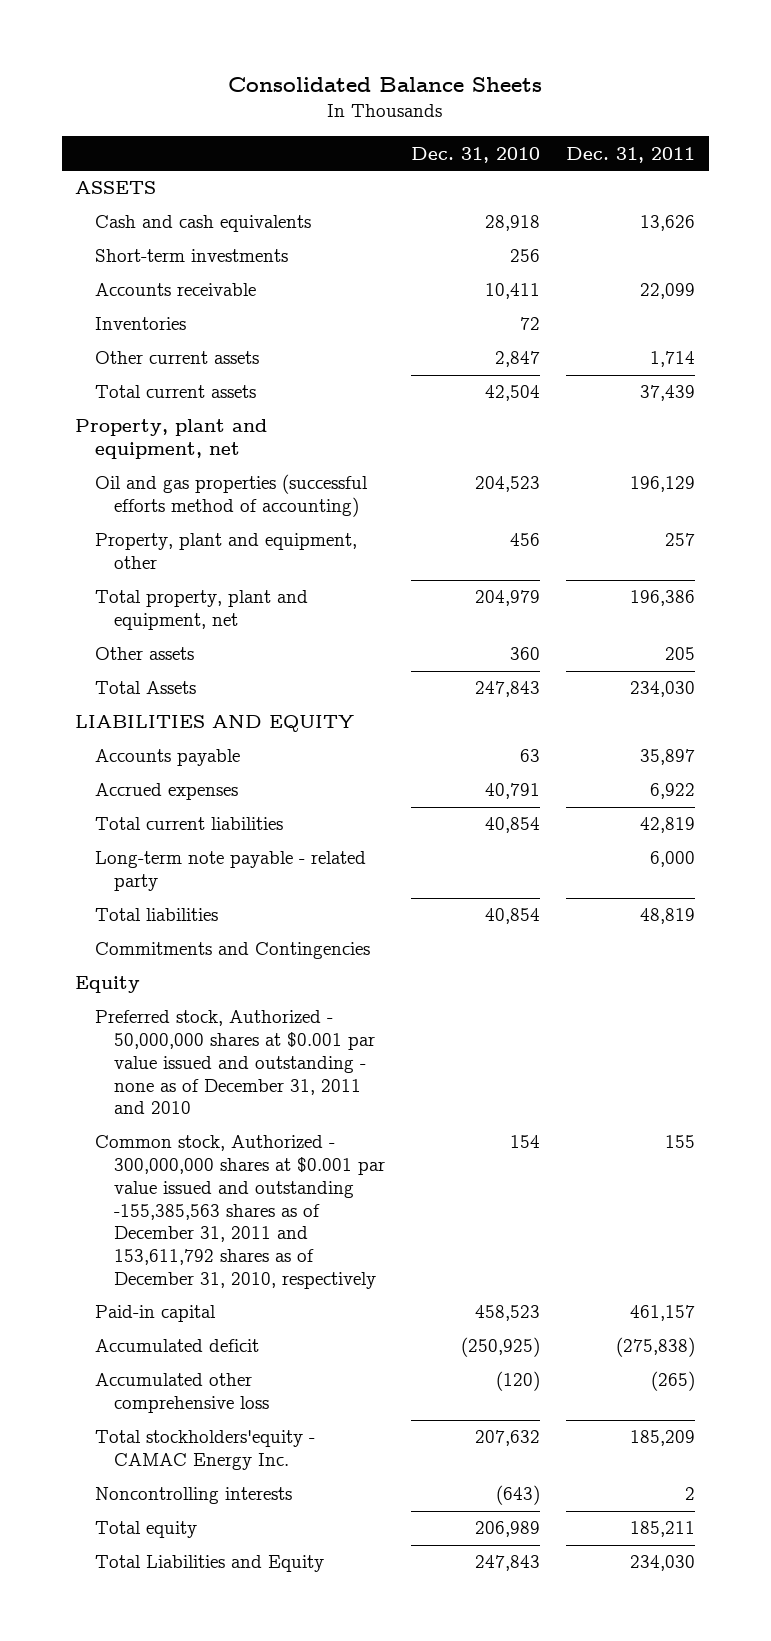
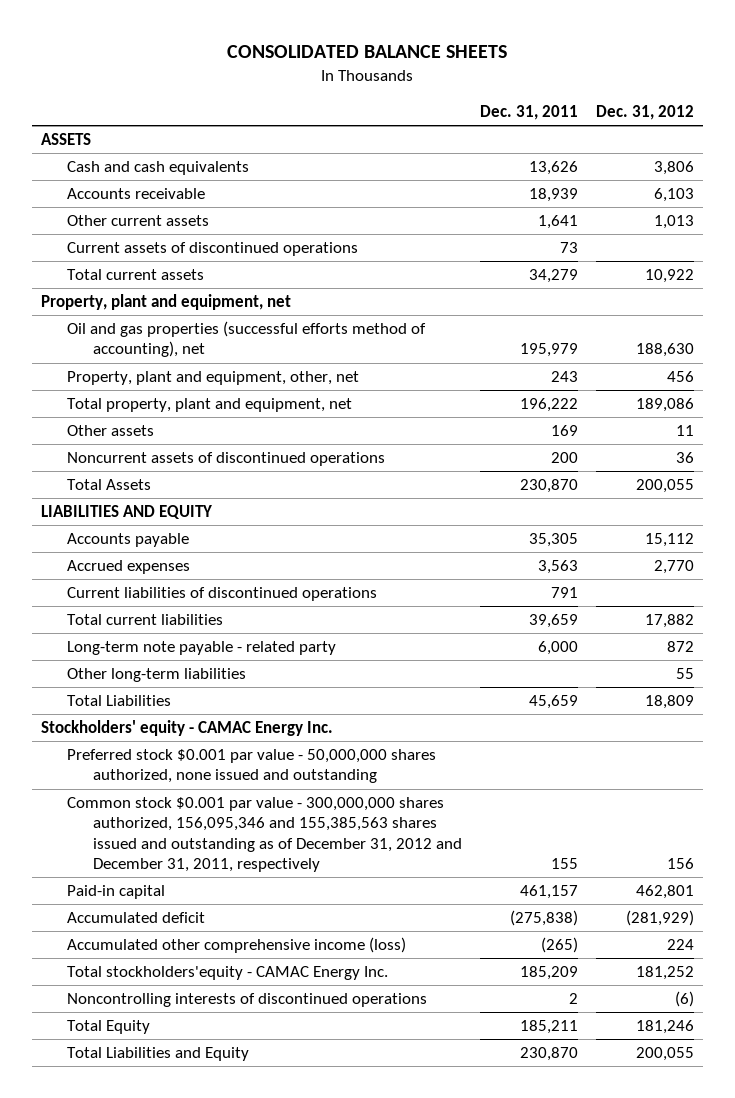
[228,76,543,92] Consolidated Balance Sheets -> [227,45,508,59] CONSOLIDATED BALANCE SHEETS
[411,146,541,163] Dec. 31, 2010 -> none
none -> [595,105,694,121] Dec. 31, 2012
[94,249,288,263] Short-term investments -> none
[94,317,186,331] Inventories -> none
[640,283,696,300] 22,099 -> [529,188,579,203] 18,939
[650,351,696,368] 1,714 -> [538,215,579,230] 1,641
none -> [67,242,359,257] Current assets of discontinued operations
[640,385,696,402] 37,439 -> [529,269,579,284] 34,279
[94,474,368,518] Oil and gas properties (successful efforts method of accounting) -> [67,321,427,358] Oil and gas properties (successful efforts method of accounting), net
[630,476,696,493] 196,129 -> [520,343,579,358] 195,979
[94,533,357,570] Property, plant and equipment, other -> [67,371,360,386] Property, plant and equipment, other, net
[665,533,696,547] 257 -> [551,371,579,383] 243
[630,590,696,607] 196,386 -> [520,398,579,413] 196,222
[665,647,696,661] 205 -> [551,425,579,437] 169
none -> [67,452,386,467] Noncurrent assets of discontinued operations
[630,681,696,698] 234,030 -> [520,479,579,494] 230,870
[640,749,696,766] 35,897 -> [529,533,579,548] 35,305
[650,783,696,800] 6,922 -> [538,560,579,575] 3,563
none -> [67,587,378,602] Current liabilities of discontinued operations
[640,817,696,834] 42,819 -> [529,614,579,629] 39,659
[94,942,370,960] Commitments and Contingencies -> none
none -> [67,668,247,683] Other long-term liabilities
[94,908,218,922] Total liabilities -> [67,695,172,707] Total Liabilities
[640,908,696,925] 48,819 -> [529,695,579,710] 45,659
[75,976,141,994] Equity -> [41,720,334,737] Stockholders' equity - CAMAC Energy Inc.
[94,1010,376,1115] Preferred stock, Authorized - 50,000,000 shares at $0.001 par value issued and outstanding - none as of December 31, 2011 and 2010 -> [67,749,437,784] Preferred stock $0.001 par value - 50,000,000 shares authorized, none issued and outstanding
[94,1135,386,1289] Common stock, Authorized - 300,000,000 shares at $0.001 par value issued and outstanding -155,385,563 shares as of December 31, 2011 and 153,611,792 shares as of December 31, 2010, respectively -> [67,797,463,872] Common stock $0.001 par value - 300,000,000 shares authorized, 156,095,346 and 155,385,563 shares issued and outstanding as of December 31, 2012 and December 31, 2011, respectively
[94,1373,270,1414] Accumulated other comprehensive loss -> [67,937,407,954] Accumulated other comprehensive income (loss)
[94,1487,292,1505] Noncontrolling interests -> none
none -> [67,993,428,1008] Noncontrolling interests of discontinued operations
[94,1521,197,1539] Total equity -> [67,1020,151,1035] Total Equity
[630,1555,696,1572] 234,030 -> [520,1047,579,1062] 230,870

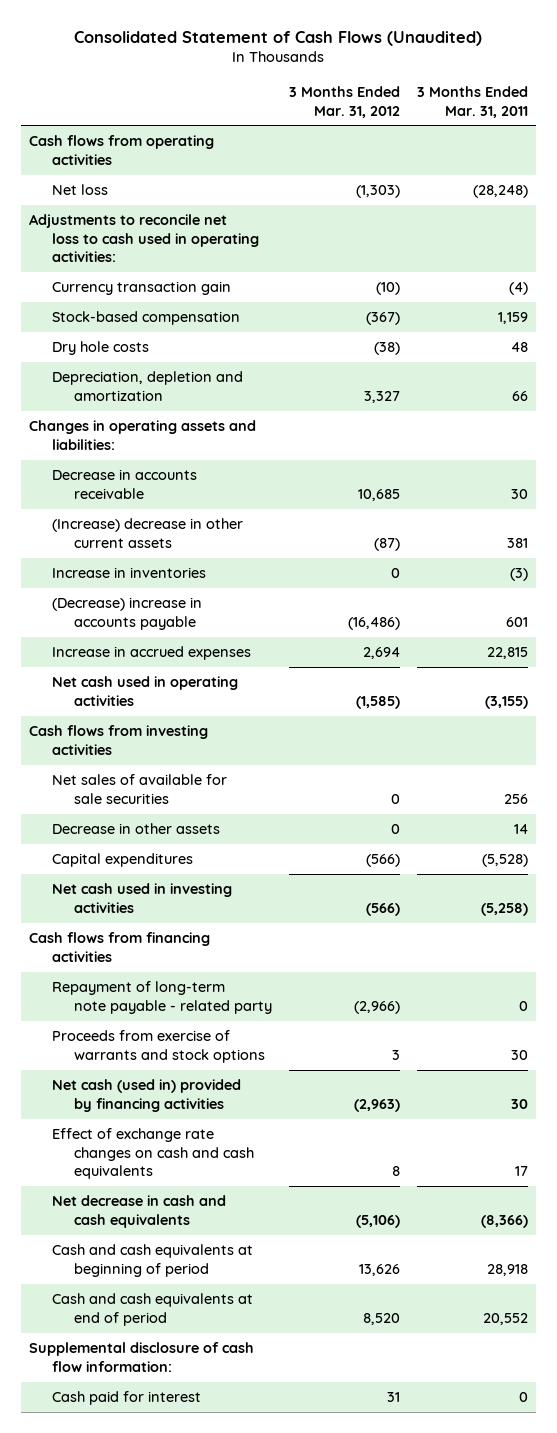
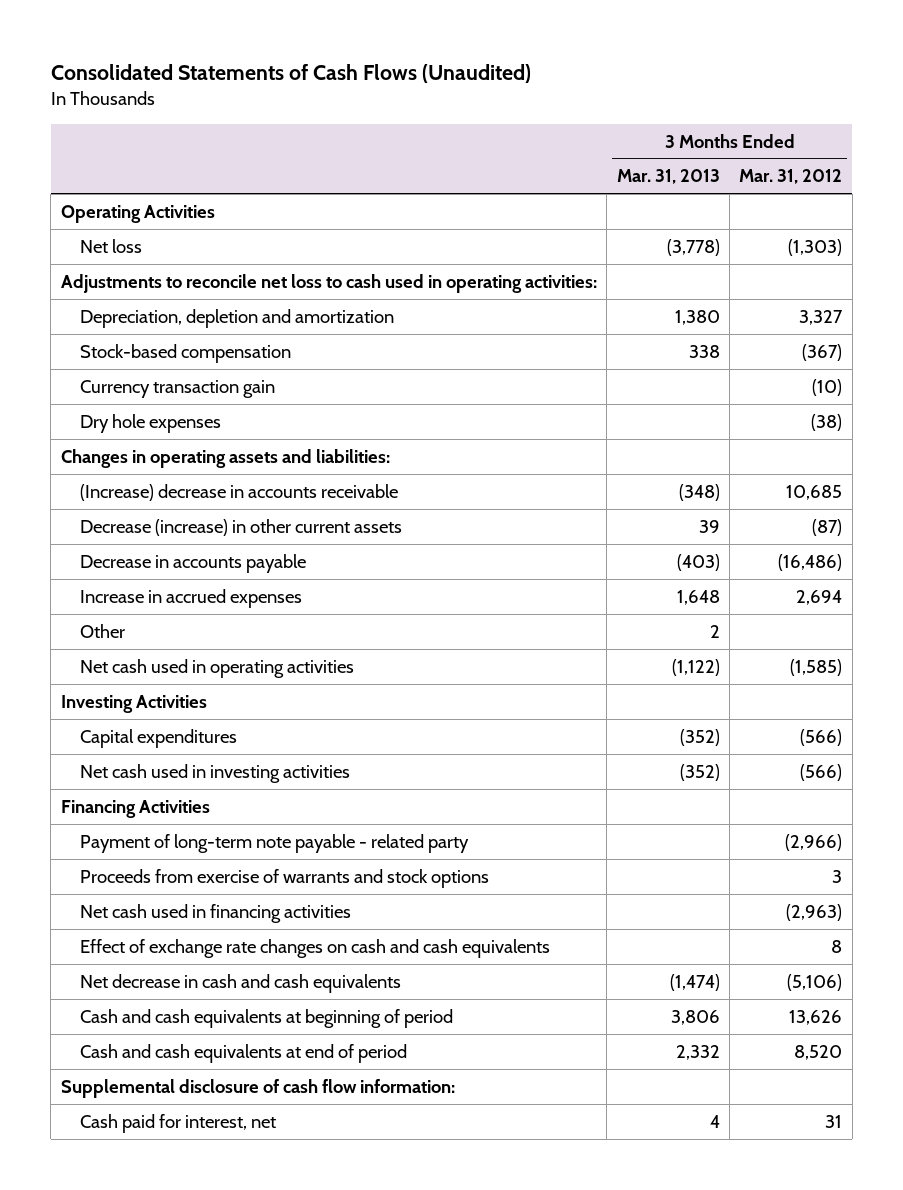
[74,30,483,46] Consolidated Statement of Cash Flows (Unaudited) -> [50,63,531,83] Consolidated Statements of Cash Flows (Unaudited)
[416,85,528,118] 3 Months Ended Mar. 31, 2011 -> none
none -> [616,169,720,185] Mar. 31, 2013
[28,135,214,165] Cash flows from operating activities -> [60,204,215,223] Operating Activities
[51,341,149,356] Dry hole costs -> none
[51,311,240,326] Stock-based compensation -> [79,343,291,363] Stock-based compensation
[51,281,231,296] Currency transaction gain -> [79,379,275,398] Currency transaction gain
none -> [79,413,221,433] Dry hole expenses
[51,567,206,579] Increase in inventories -> none
[51,469,197,499] Decrease in accounts receivable -> [79,483,398,501] (Increase) decrease in accounts receivable
[51,518,243,548] (Increase) decrease in other current assets -> [79,518,402,536] Decrease (increase) in other current assets
[51,597,202,630] (Decrease) increase in accounts payable -> [79,553,306,573] Decrease in accounts payable
none -> [79,623,125,638] Other
[51,774,227,804] Net sales of available for sale securities -> none
[51,823,220,835] Decrease in other assets -> none
[28,725,208,755] Cash flows from investing activities -> [60,694,207,713] Investing Activities
[28,932,210,962] Cash flows from financing activities -> [60,799,210,818] Financing Activities
[51,981,273,1014] Repayment of long-term note payable - related party -> [79,833,469,853] Payment of long-term note payable - related party
[51,1079,241,1112] Net cash (used in) provided by financing activities -> [79,903,351,923] Net cash used in financing activities
[51,1391,201,1406] Cash paid for interest -> [79,1113,276,1133] Cash paid for interest, net

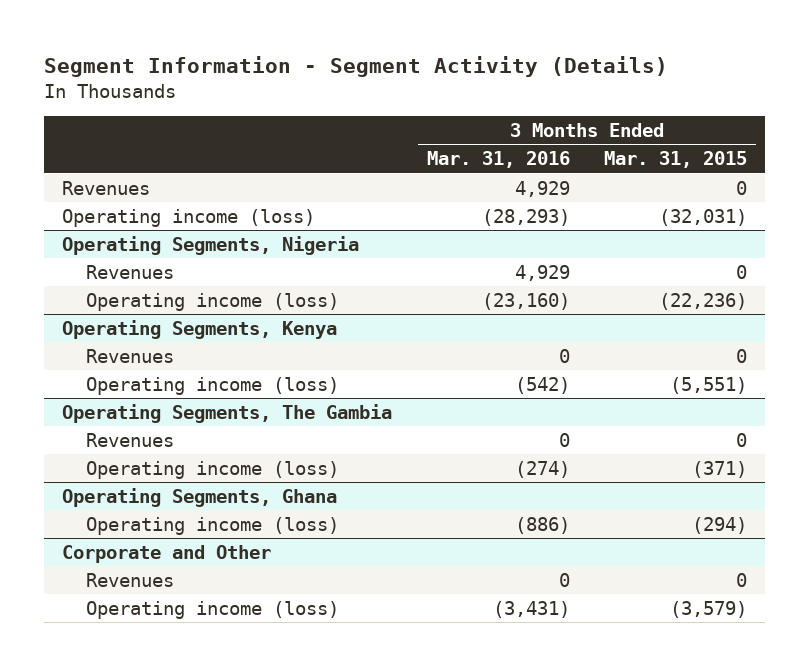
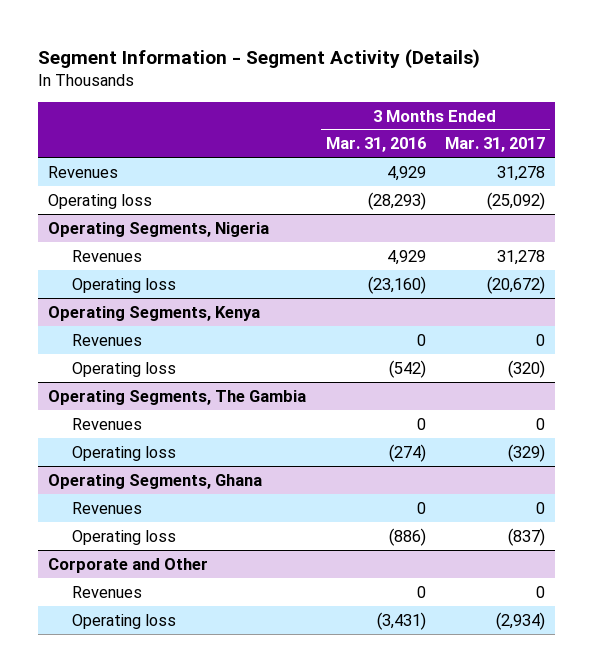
[604,151,748,169] Mar. 31, 2015 -> none
none -> [445,137,546,153] Mar. 31, 2017
[61,208,315,227] Operating income (loss) -> [47,193,152,209] Operating loss
[85,292,339,311] Operating income (loss) -> [72,277,177,293] Operating loss
[85,376,339,395] Operating income (loss) -> [72,361,177,377] Operating loss
[85,460,339,479] Operating income (loss) -> [72,445,177,461] Operating loss
none -> [72,501,143,514] Revenues
[85,516,339,535] Operating income (loss) -> [72,529,177,545] Operating loss
[85,600,339,619] Operating income (loss) -> [72,613,177,629] Operating loss

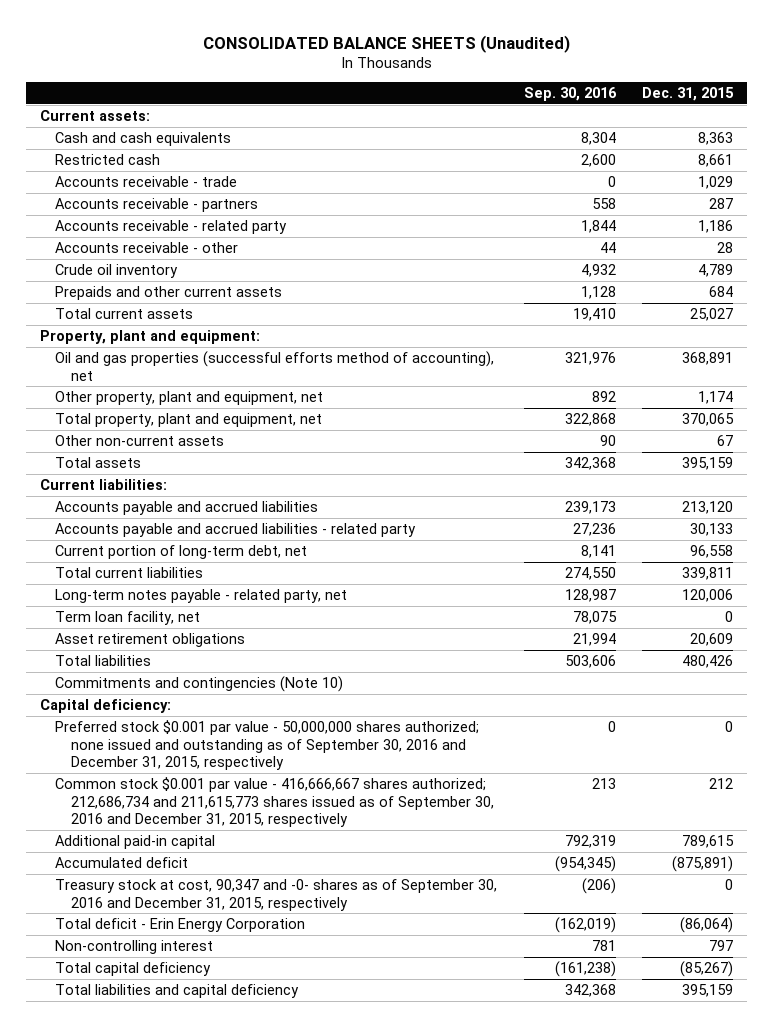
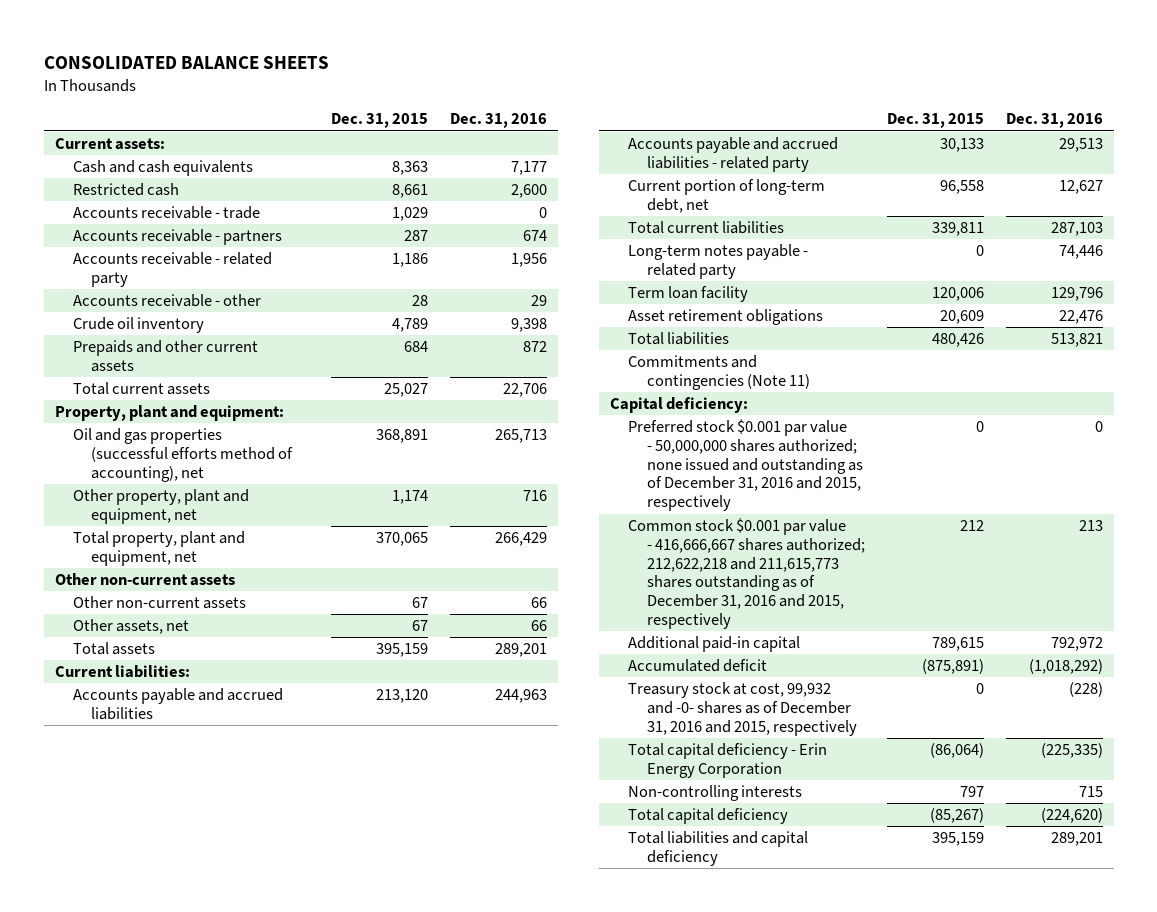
[202,34,570,53] CONSOLIDATED BALANCE SHEETS (Unaudited) -> [43,55,329,69] CONSOLIDATED BALANCE SHEETS
[523,87,617,102] Sep. 30, 2016 -> none
none -> [450,113,548,129] Dec. 31, 2016
none -> [54,573,235,587] Other non-current assets
none -> [72,619,189,635] Other assets, net
[55,610,201,625] Term loan facility, net -> none
none -> [628,244,809,279] Long-term notes payable - related party
[55,588,348,603] Long-term notes payable - related party, net -> [628,286,749,303] Term loan facility
[55,675,344,692] Commitments and contingencies (Note 10) -> [628,355,810,390] Commitments and contingencies (Note 11)
[55,719,480,771] Preferred stock $0.001 par value - 50,000,000 shares authorized; none issued and outstanding as of September 30, 2016 and December 31, 2015, respectively -> [628,419,863,512] Preferred stock $0.001 par value - 50,000,000 shares authorized; none issued and outstanding as of December 31, 2016 and 2015, respectively
[55,776,495,828] Common stock $0.001 par value - 416,666,667 shares authorized; 212,686,734 and 211,615,773 shares issued as of September 30, 2016 and December 31, 2015, respectively -> [628,518,865,630] Common stock $0.001 par value - 416,666,667 shares authorized; 212,622,218 and 211,615,773 shares outstanding as of December 31, 2016 and 2015, respectively
[55,878,498,911] Treasury stock at cost, 90,347 and -0- shares as of September 30, 2016 and December 31, 2015, respectively -> [628,682,857,736] Treasury stock at cost, 99,932 and -0- shares as of December 31, 2016 and 2015, respectively
[55,917,306,932] Total deficit - Erin Energy Corporation -> [628,743,828,778] Total capital deficiency - Erin Energy Corporation
[55,939,214,954] Non-controlling interest -> [628,785,803,802] Non-controlling interests

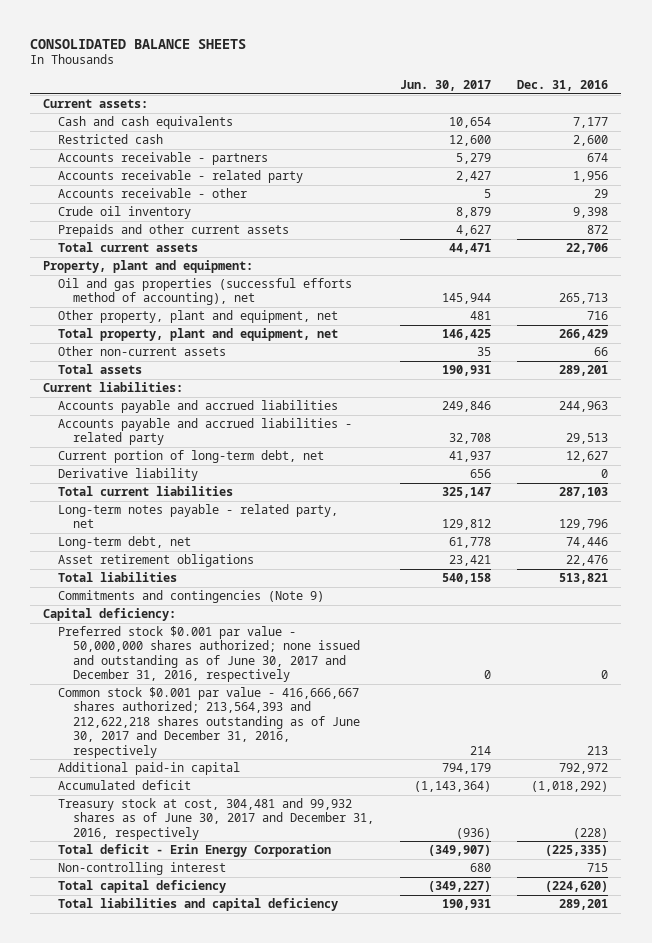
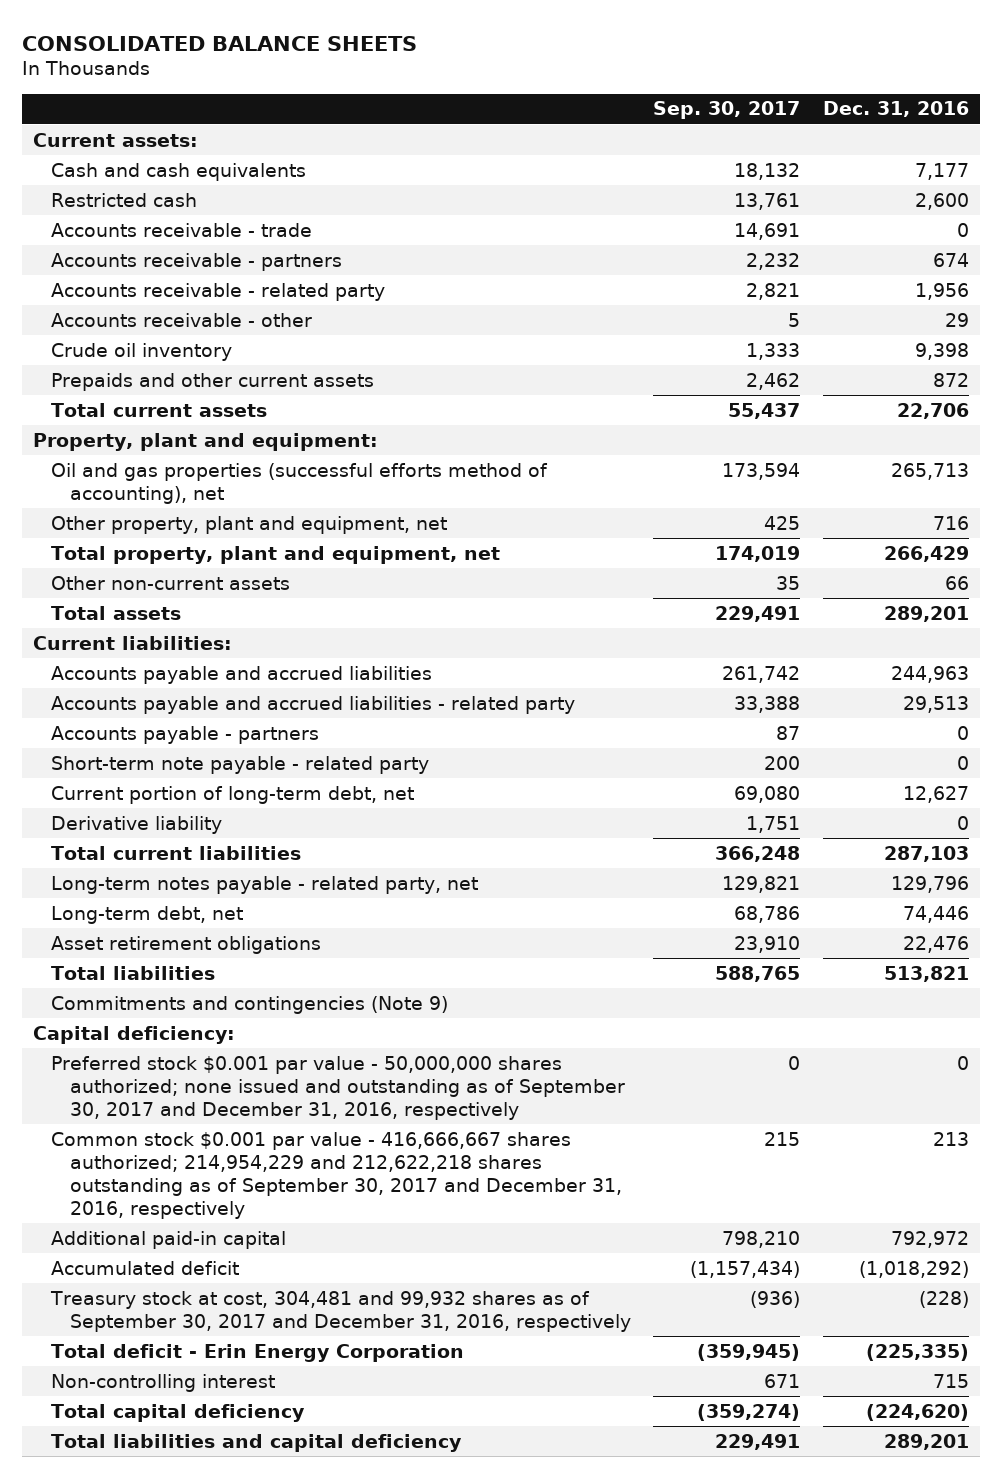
[400,80,492,92] Jun. 30, 2017 -> none
none -> [653,101,801,120] Sep. 30, 2017
none -> [51,222,313,237] Accounts receivable - trade
none -> [51,725,320,744] Accounts payable - partners
none -> [51,755,430,774] Short-term note payable - related party
[58,626,360,683] Preferred stock $0.001 par value - 50,000,000 shares authorized; none issued and outstanding as of June 30, 2017 and December 31, 2016, respectively -> [51,1055,625,1120] Preferred stock $0.001 par value - 50,000,000 shares authorized; none issued and outstanding as of September 30, 2017 and December 31, 2016, respectively
[58,687,360,758] Common stock $0.001 par value - 416,666,667 shares authorized; 213,564,393 and 212,622,218 shares outstanding as of June 30, 2017 and December 31, 2016, respectively -> [51,1131,622,1219] Common stock $0.001 par value - 416,666,667 shares authorized; 214,954,229 and 212,622,218 shares outstanding as of September 30, 2017 and December 31, 2016, respectively
[58,798,374,840] Treasury stock at cost, 304,481 and 99,932 shares as of June 30, 2017 and December 31, 2016, respectively -> [50,1290,631,1332] Treasury stock at cost, 304,481 and 99,932 shares as of September 30, 2017 and December 31, 2016, respectively

